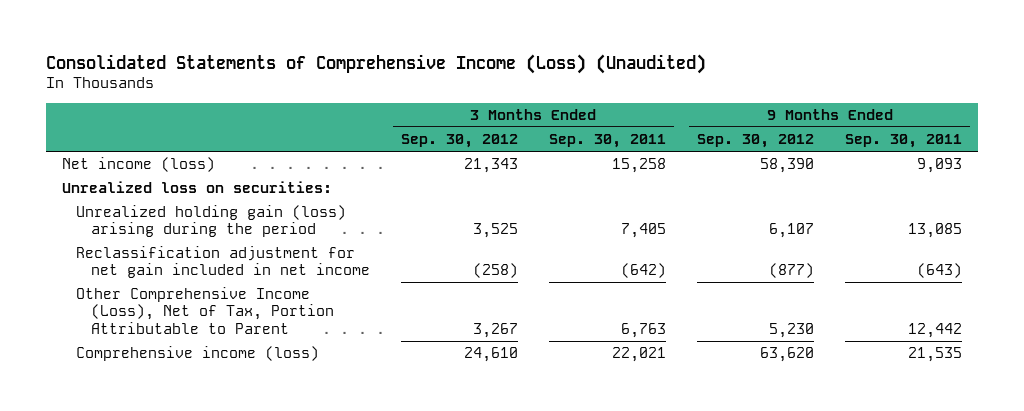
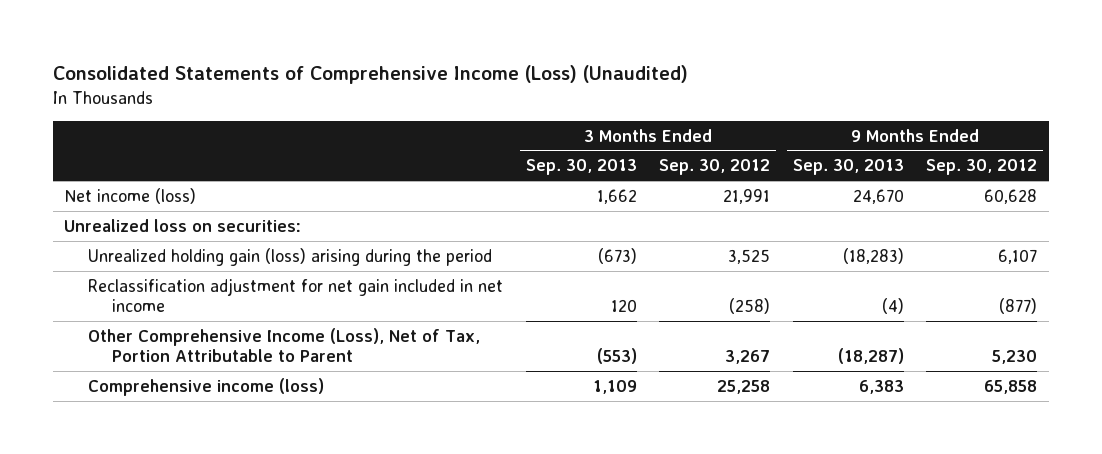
[548,134,666,149] Sep. 30, 2011 -> none
[845,134,963,149] Sep. 30, 2011 -> none
none -> [525,159,637,176] Sep. 30, 2013
none -> [792,159,904,176] Sep. 30, 2013
[463,158,518,174] 21,343 -> [723,188,771,204] 21,991
[760,158,815,174] 58,390 -> [984,188,1038,204] 60,628
[463,347,518,363] 24,610 -> [717,379,771,394] 25,258
[760,347,815,363] 63,620 -> [984,379,1038,394] 65,858

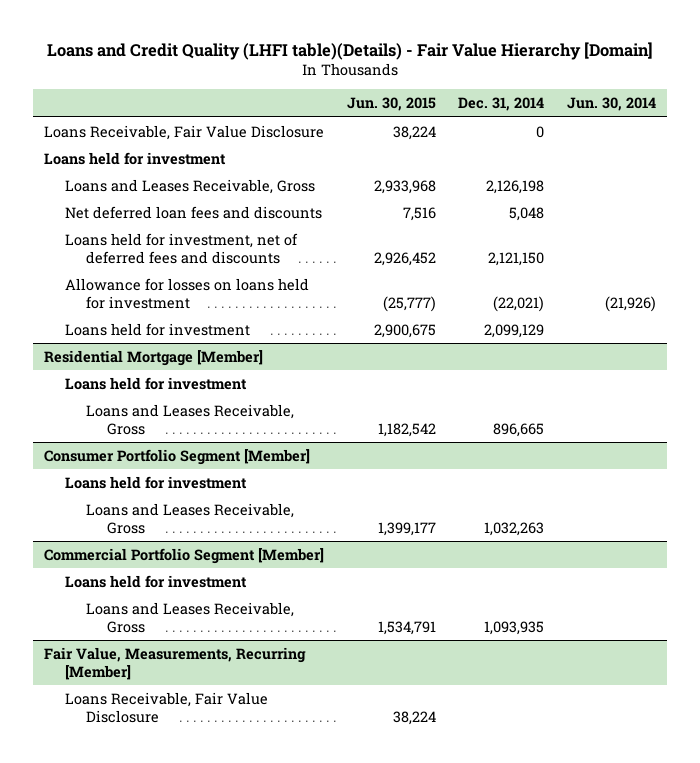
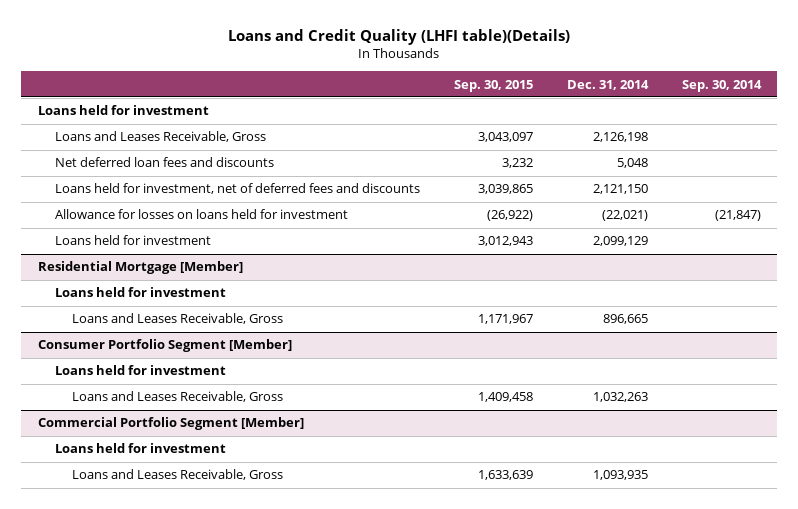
[47,41,654,60] Loans and Credit Quality (LHFI table)(Details) - Fair Value Hierarchy [Domain] -> [228,28,571,45] Loans and Credit Quality (LHFI table)(Details)
[346,97,436,112] Jun. 30, 2015 -> none
[566,97,656,112] Jun. 30, 2014 -> none
none -> [453,79,533,92] Sep. 30, 2015
none -> [681,79,762,92] Sep. 30, 2014
[44,124,325,140] Loans Receivable, Fair Value Disclosure -> none
[44,646,307,680] Fair Value, Measurements, Recurring [Member] -> none
[65,691,269,723] Loans Receivable, Fair Value Disclosure -> none

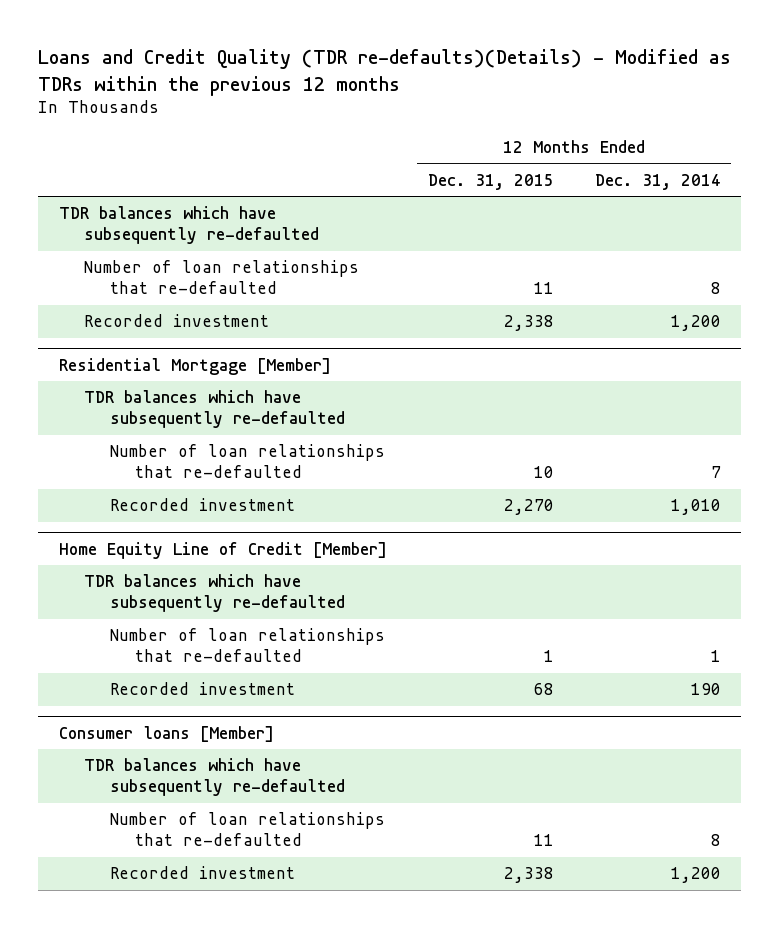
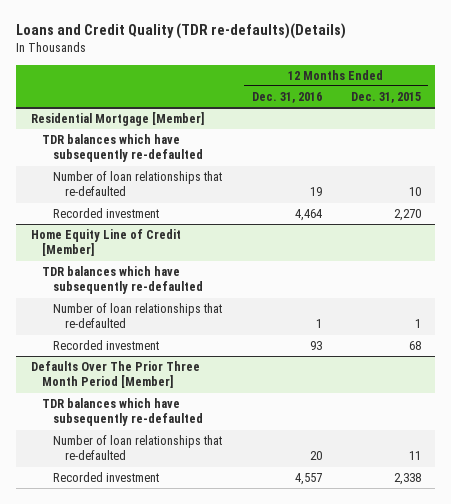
[38,49,732,96] Loans and Credit Quality (TDR re-defaults)(Details) - Modified as TDRs within the previous 12 months -> [16,23,347,40] Loans and Credit Quality (TDR re-defaults)(Details)
[594,173,721,190] Dec. 31, 2014 -> none
none -> [251,92,322,104] Dec. 31, 2016
[58,206,320,245] TDR balances which have subsequently re-defaulted -> none
[84,260,360,295] Number of loan relationships that re-defaulted -> none
[84,314,270,328] Recorded investment -> none
[58,725,274,742] Consumer loans [Member] -> [30,361,200,389] Defaults Over The Prior Three Month Period [Member]

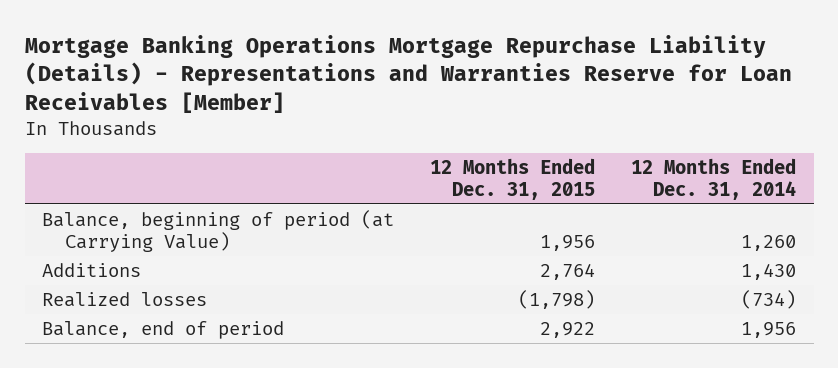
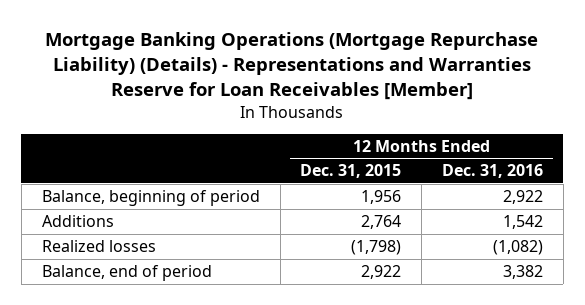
[24,35,792,113] Mortgage Banking Operations Mortgage Repurchase Liability (Details) - Representations and Warranties Reserve for Loan Receivables [Member] -> [45,32,539,100] Mortgage Banking Operations (Mortgage Repurchase Liability) (Details) - Representations and Warranties Reserve for Loan Receivables [Member]
[630,157,796,200] 12 Months Ended Dec. 31, 2014 -> none
none -> [441,164,543,179] Dec. 31, 2016
[42,209,395,252] Balance, beginning of period (at Carrying Value) -> [41,190,260,207] Balance, beginning of period

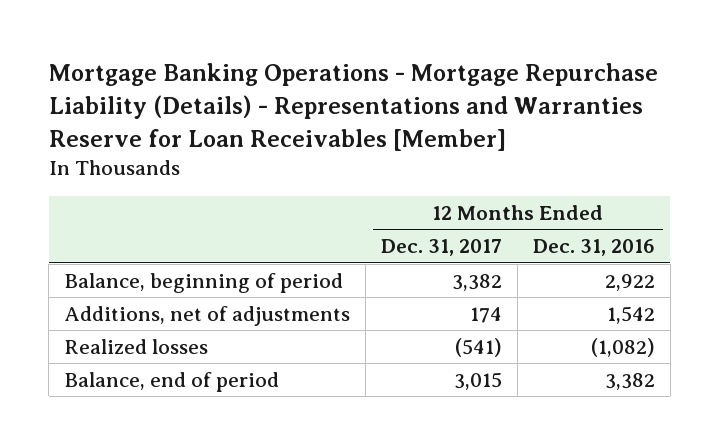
[45,32,539,100] Mortgage Banking Operations (Mortgage Repurchase Liability) (Details) - Representations and Warranties Reserve for Loan Receivables [Member] -> [48,63,658,151] Mortgage Banking Operations - Mortgage Repurchase Liability (Details) - Representations and Warranties Reserve for Loan Receivables [Member]
[300,164,402,179] Dec. 31, 2015 -> none
none -> [381,239,503,257] Dec. 31, 2017
[41,215,114,228] Additions -> [64,305,351,326] Additions, net of adjustments

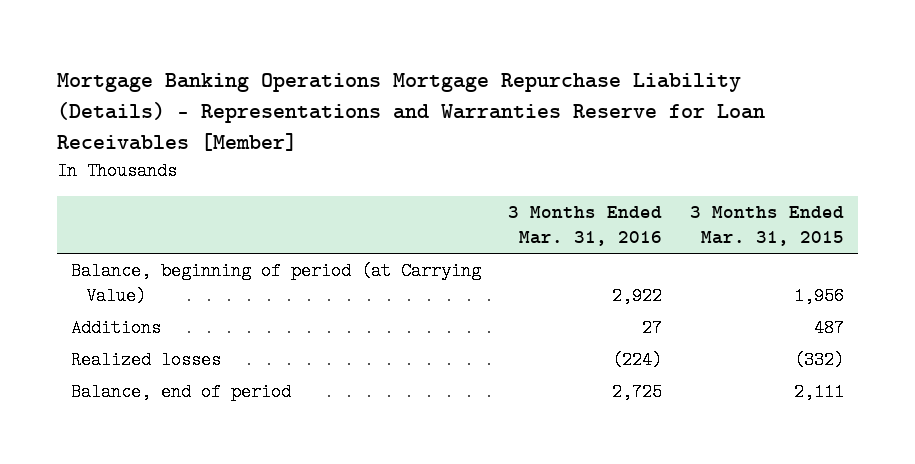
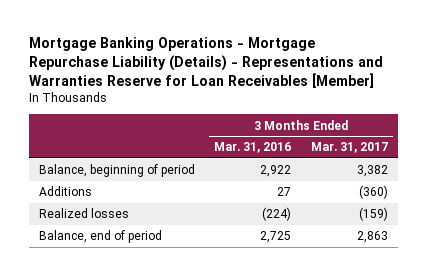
[56,73,765,152] Mortgage Banking Operations Mortgage Repurchase Liability (Details) - Representations and Warranties Reserve for Loan Receivables [Member] -> [29,36,384,88] Mortgage Banking Operations - Mortgage Repurchase Liability (Details) - Representations and Warranties Reserve for Loan Receivables [Member]
[690,205,845,247] 3 Months Ended Mar. 31, 2015 -> none
none -> [310,142,388,154] Mar. 31, 2017
[70,262,481,306] Balance, beginning of period (at Carrying Value) -> [38,164,195,178] Balance, beginning of period

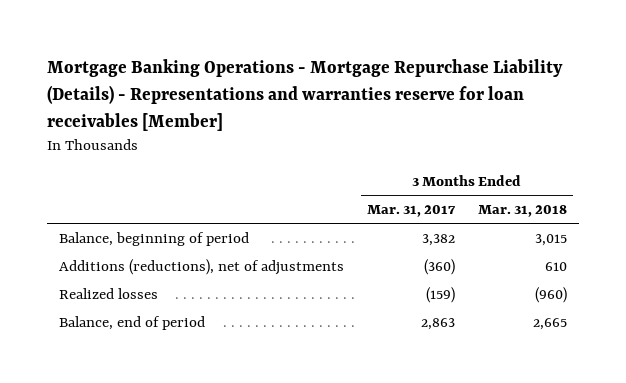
[29,36,384,88] Mortgage Banking Operations - Mortgage Repurchase Liability (Details) - Representations and Warranties Reserve for Loan Receivables [Member] -> [46,59,563,131] Mortgage Banking Operations - Mortgage Repurchase Liability (Details) - Representations and warranties reserve for loan receivables [Member]
[214,142,292,154] Mar. 31, 2016 -> none
none -> [478,205,568,218] Mar. 31, 2018
[38,186,92,197] Additions -> [58,258,344,275] Additions (reductions), net of adjustments

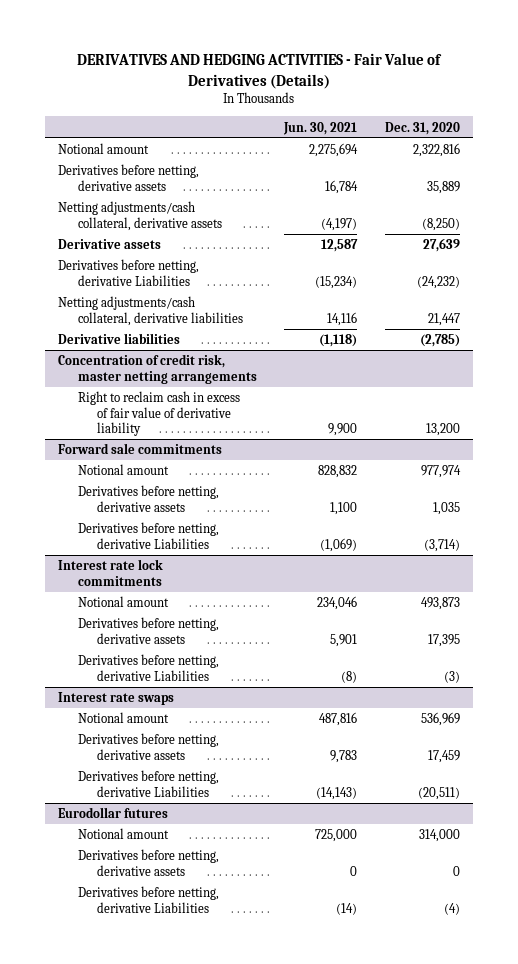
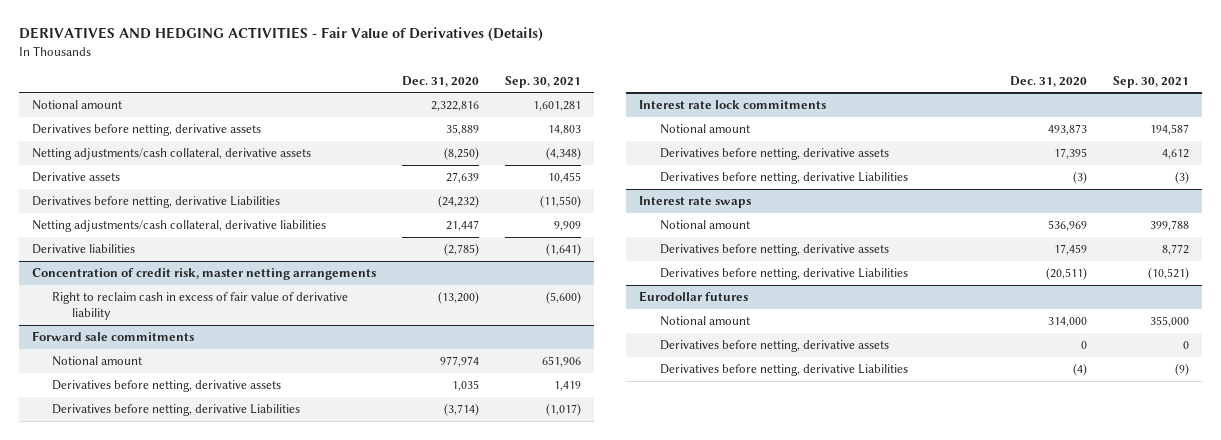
[283,121,358,135] Jun. 30, 2021 -> none
none -> [505,75,582,88] Sep. 30, 2021
[425,423,460,437] 13,200 -> [437,291,479,305] (13,200)

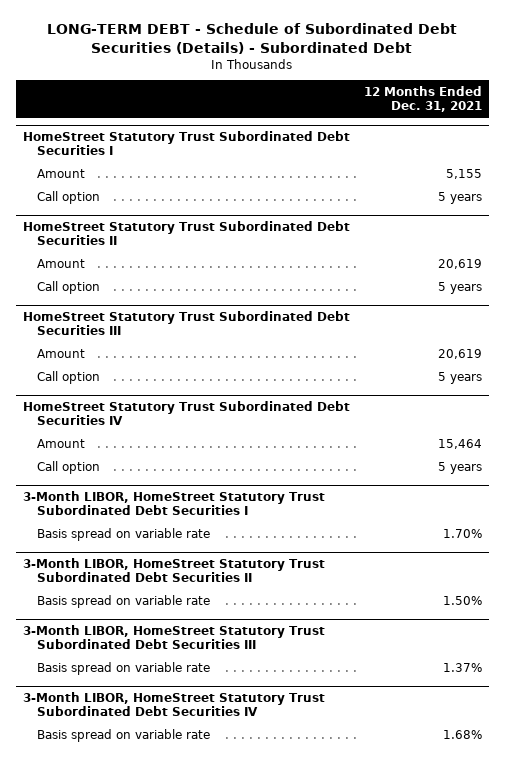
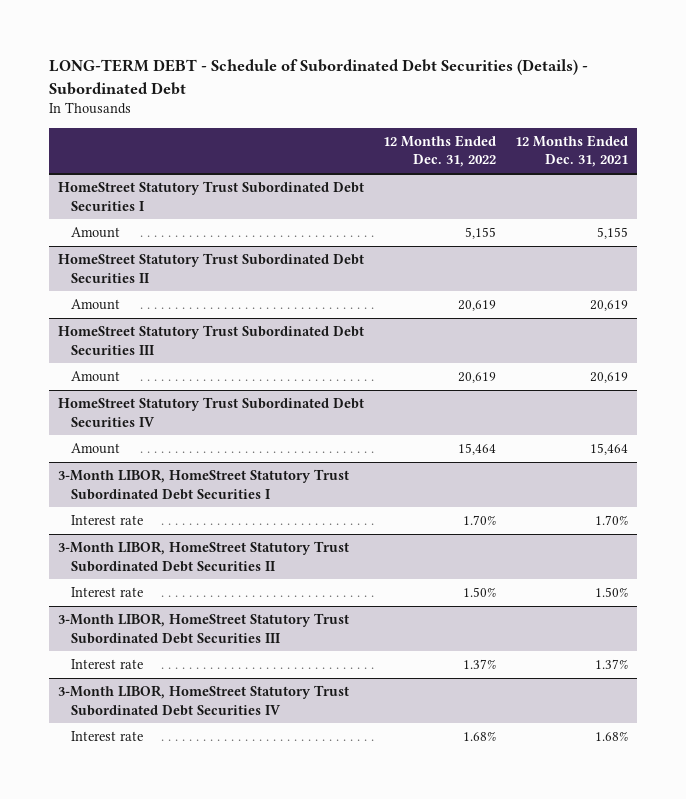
none -> [382,134,496,168] 12 Months Ended Dec. 31, 2022
[36,190,100,204] Call option -> none
[36,280,100,294] Call option -> none
[36,370,100,384] Call option -> none
[36,460,100,474] Call option -> none
[36,527,210,541] Basis spread on variable rate -> [70,515,143,526] Interest rate
[36,594,210,608] Basis spread on variable rate -> [70,587,143,598] Interest rate
[36,661,210,675] Basis spread on variable rate -> [70,659,143,670] Interest rate
[36,728,210,742] Basis spread on variable rate -> [70,731,143,742] Interest rate

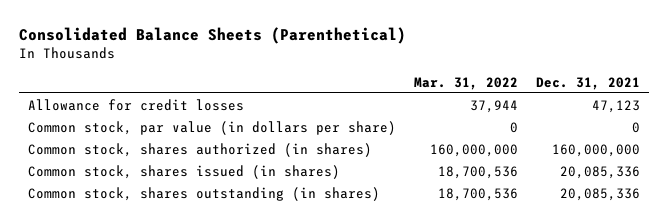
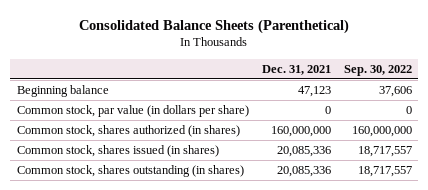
[413,76,518,90] Mar. 31, 2022 -> none
none -> [343,64,412,76] Sep. 30, 2022
[27,98,244,111] Allowance for credit losses -> [16,84,109,97] Beginning balance

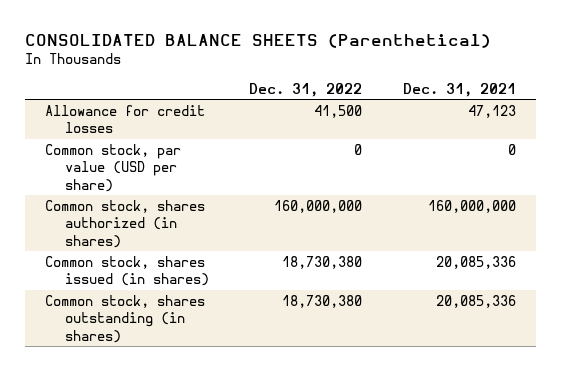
[79,18,350,34] Consolidated Balance Sheets (Parenthetical) -> [25,34,492,49] CONSOLIDATED BALANCE SHEETS (Parenthetical)
[343,64,412,76] Sep. 30, 2022 -> none
none -> [249,82,363,97] Dec. 31, 2022
[16,84,109,97] Beginning balance -> [45,104,206,134] Allowance for credit losses
[16,104,249,117] Common stock, par value (in dollars per share) -> [45,143,182,192] Common stock, par value (USD per share)

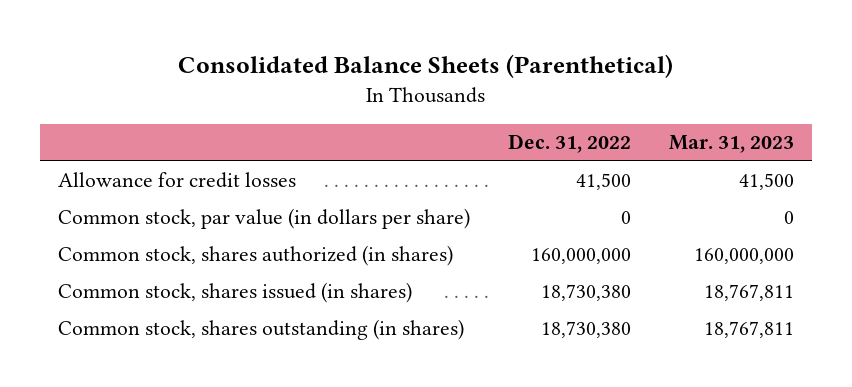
[25,34,492,49] CONSOLIDATED BALANCE SHEETS (Parenthetical) -> [177,54,673,79] Consolidated Balance Sheets (Parenthetical)
[402,82,516,97] Dec. 31, 2021 -> none
none -> [668,135,794,154] Mar. 31, 2023
[45,143,182,192] Common stock, par value (USD per share) -> [58,208,471,230] Common stock, par value (in dollars per share)

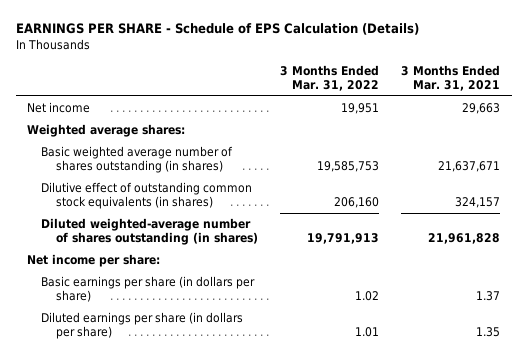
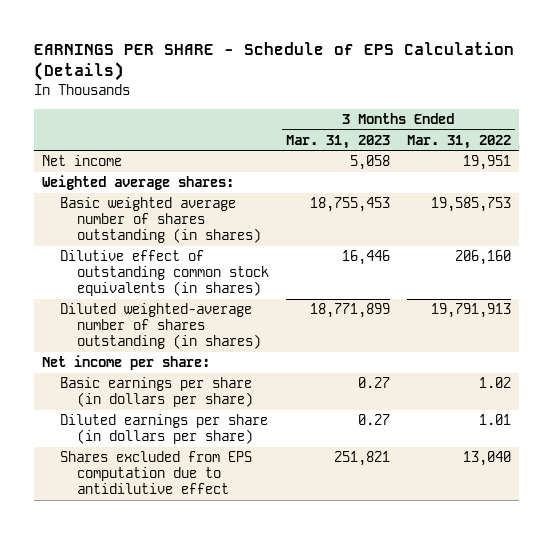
[401,65,501,91] 3 Months Ended Mar. 31, 2021 -> none
none -> [286,134,391,149] Mar. 31, 2023
none -> [59,451,252,495] Shares excluded from EPS computation due to antidilutive effect

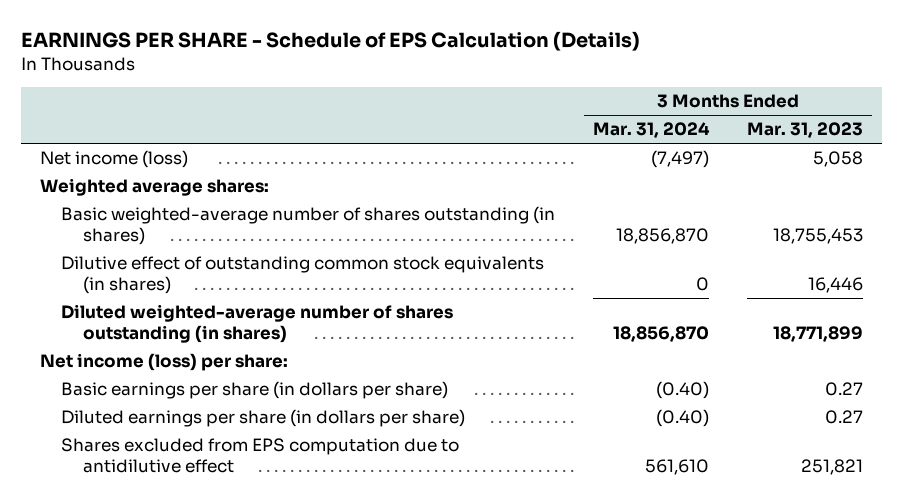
[406,134,511,149] Mar. 31, 2022 -> none
none -> [593,122,711,139] Mar. 31, 2024
[41,155,122,167] Net income -> [40,150,189,169] Net income (loss)
[59,197,262,244] Basic weighted average number of shares outstanding (in shares) -> [61,206,556,246] Basic weighted-average number of shares outstanding (in shares)
[41,355,210,371] Net income per share: -> [40,353,289,372] Net income (loss) per share:

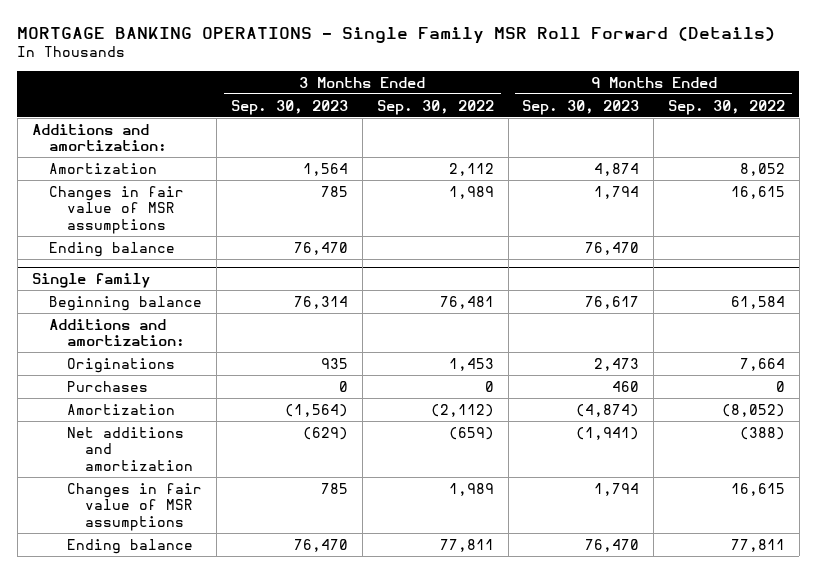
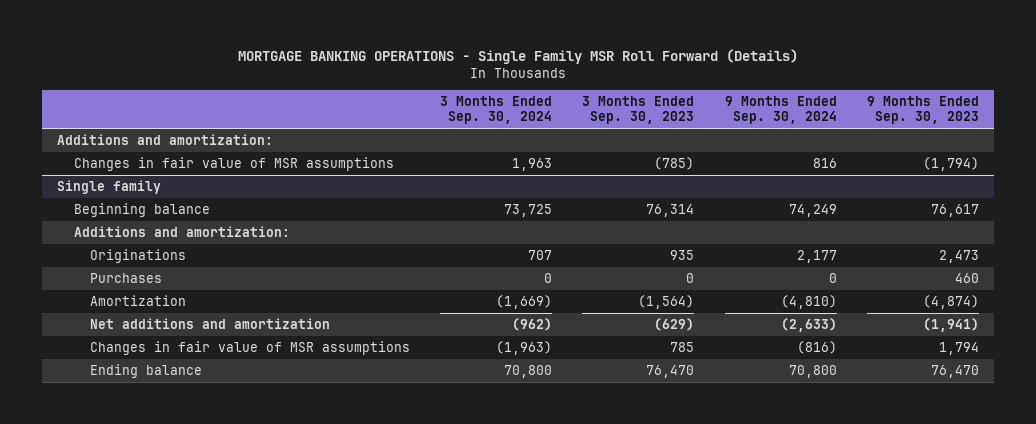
[376,99,494,115] Sep. 30, 2022 -> none
[668,99,786,115] Sep. 30, 2022 -> none
none -> [440,95,553,125] 3 Months Ended Sep. 30, 2024
none -> [724,95,837,125] 9 Months Ended Sep. 30, 2024
[49,162,158,174] Amortization -> none
[49,241,176,257] Ending balance -> none
[321,185,349,197] 785 -> [654,156,695,170] (785)
[594,185,640,199] 1,794 -> [922,156,979,171] (1,794)

